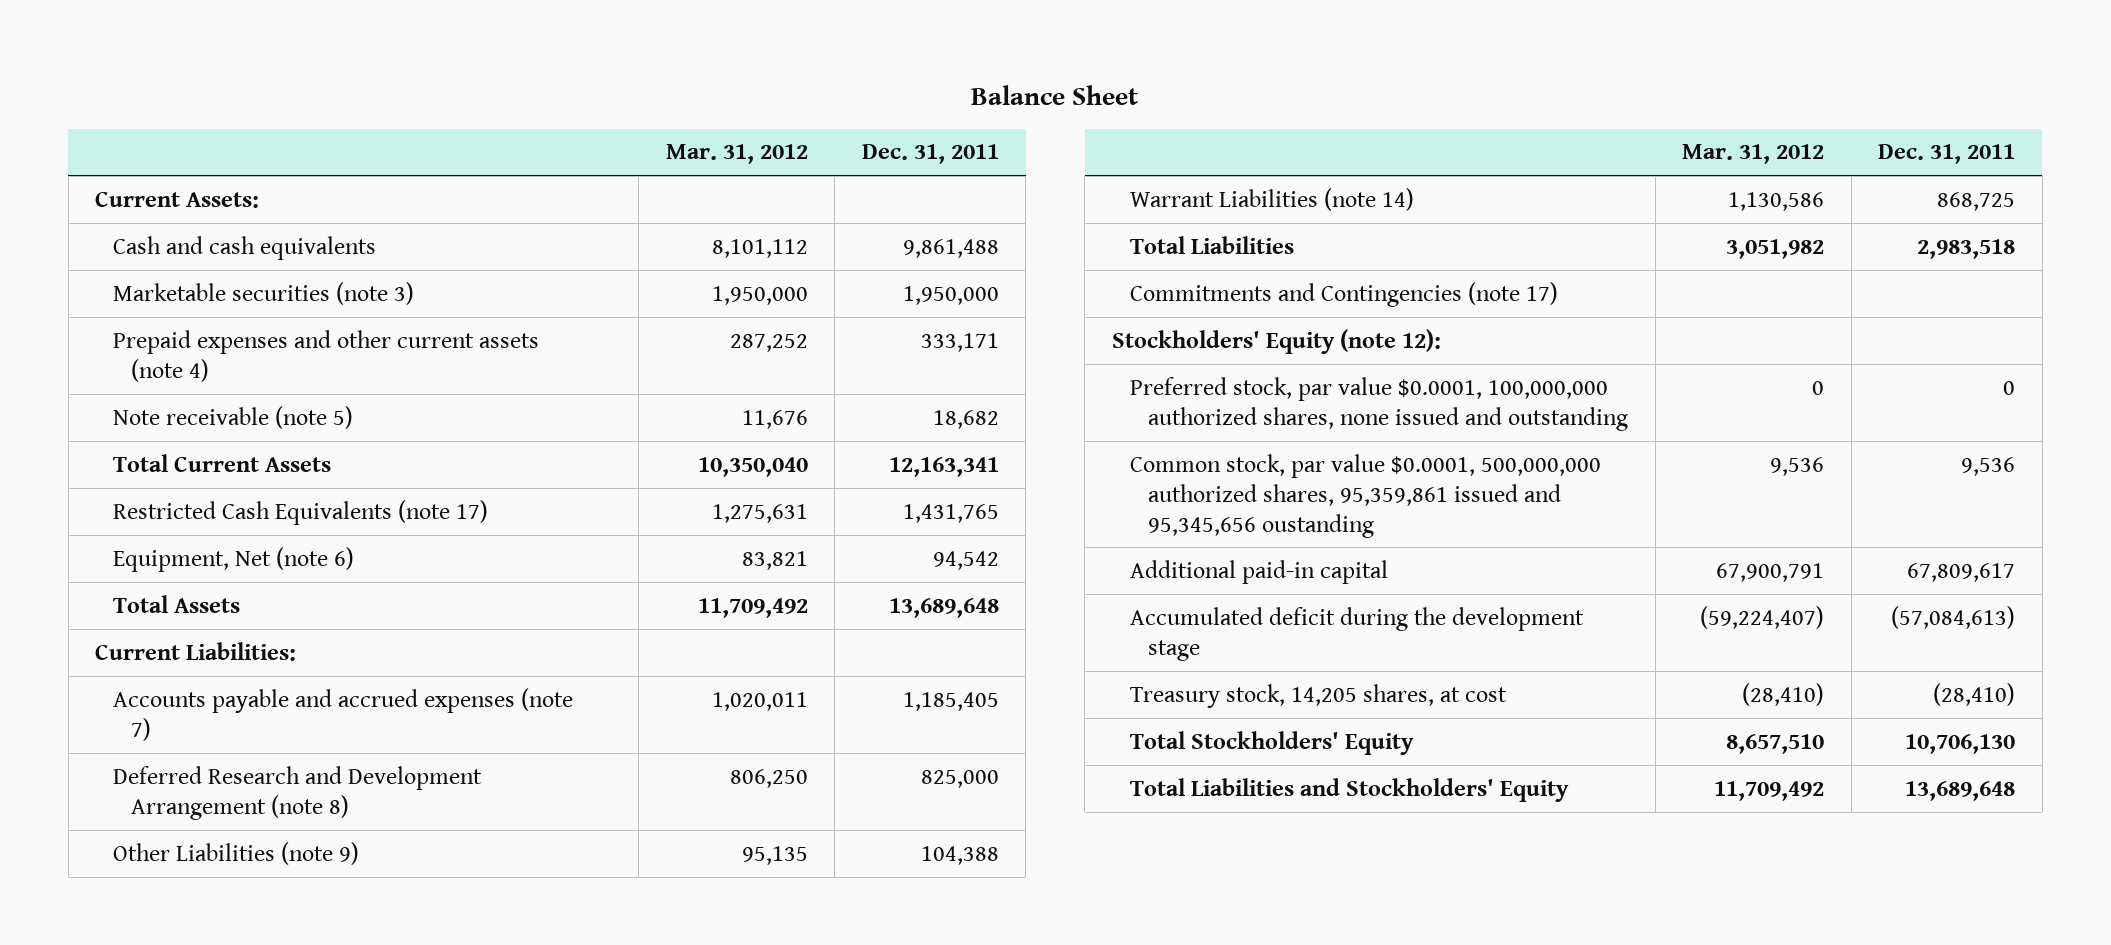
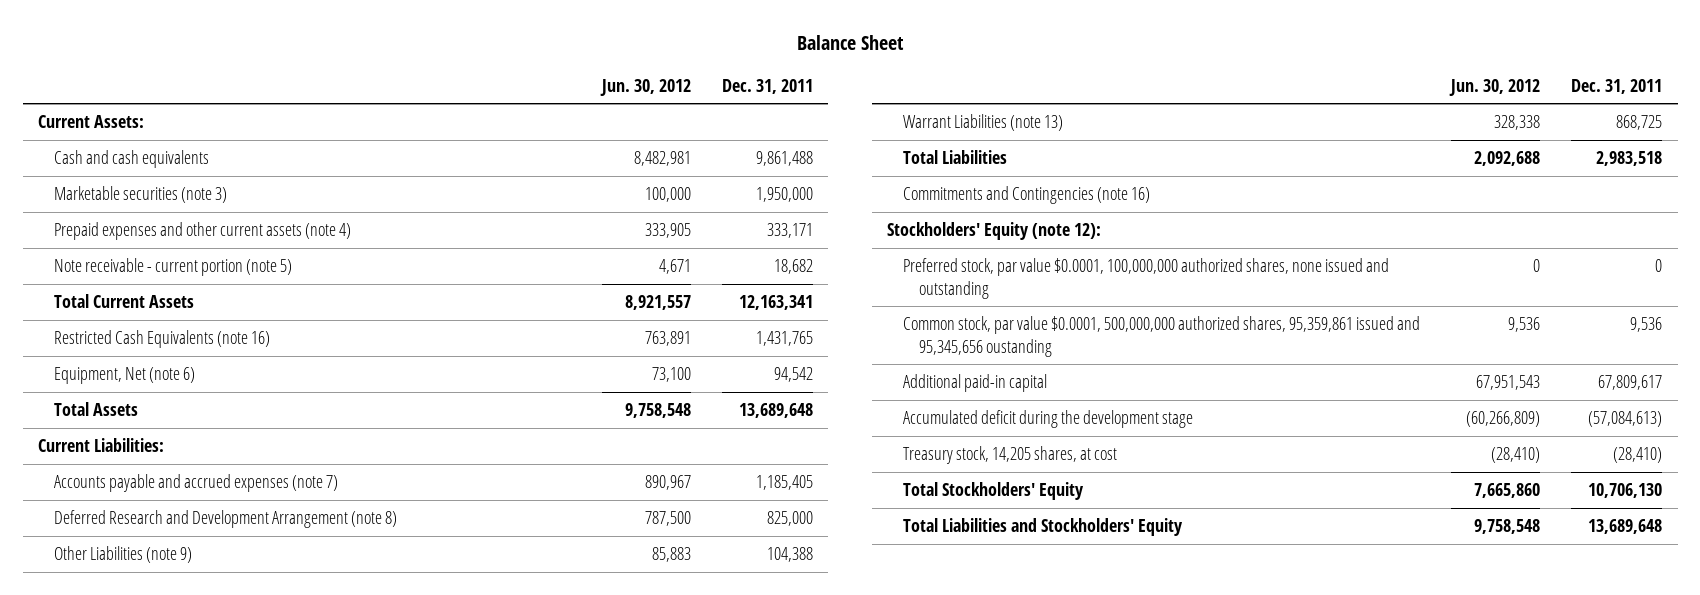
[665,144,808,165] Mar. 31, 2012 -> none
none -> [600,78,692,96] Jun. 30, 2012
[113,405,354,429] Note receivable (note 5) -> [54,258,293,277] Note receivable - current portion (note 5)
[113,499,489,525] Restricted Cash Equivalents (note 17) -> [54,330,271,349] Restricted Cash Equivalents (note 16)
[1129,187,1414,211] Warrant Liabilities (note 14) -> [903,114,1064,132] Warrant Liabilities (note 13)
[1129,281,1558,307] Commitments and Contingencies (note 17) -> [903,186,1151,205] Commitments and Contingencies (note 16)

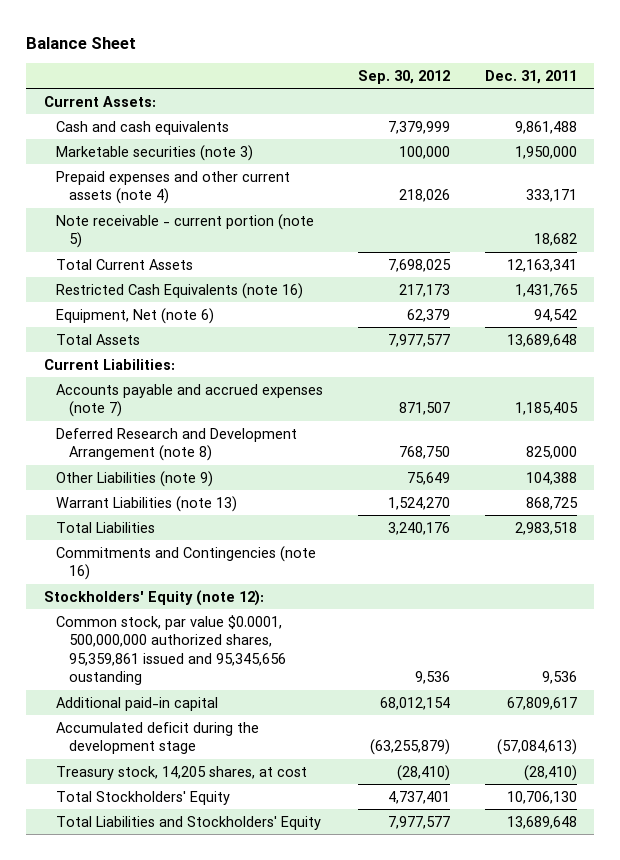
[600,78,692,96] Jun. 30, 2012 -> none
none -> [357,69,450,84] Sep. 30, 2012
[903,258,1390,299] Preferred stock, par value $0.0001, 100,000,000 authorized shares, none issued and outstanding -> none

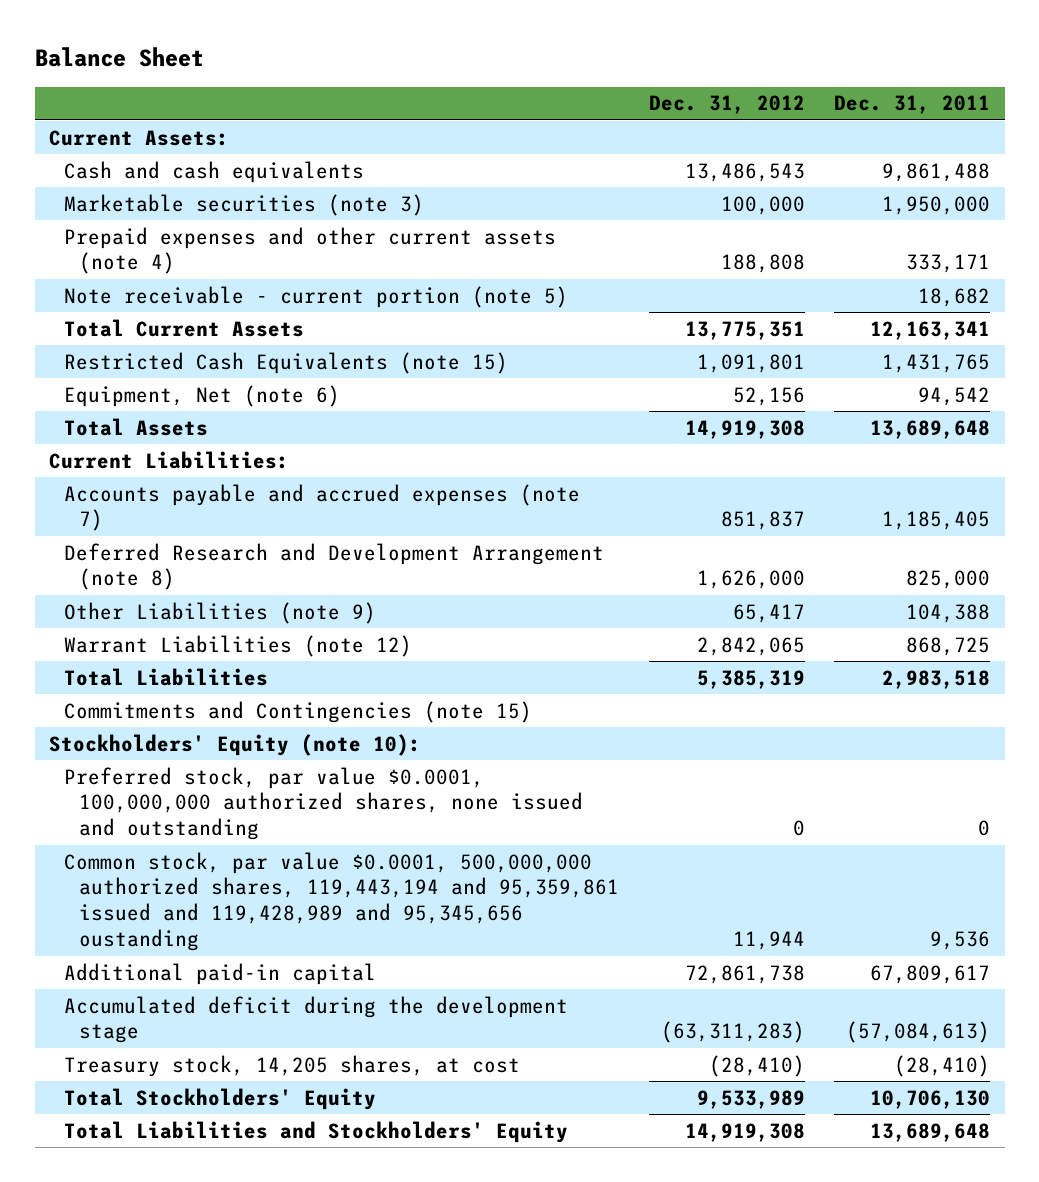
[357,69,450,84] Sep. 30, 2012 -> none
none -> [648,95,805,115] Dec. 31, 2012
[56,282,304,299] Restricted Cash Equivalents (note 16) -> [64,351,509,374] Restricted Cash Equivalents (note 15)
[56,495,238,512] Warrant Liabilities (note 13) -> [64,634,413,657] Warrant Liabilities (note 12)
[56,545,317,581] Commitments and Contingencies (note 16) -> [64,700,533,723] Commitments and Contingencies (note 15)
[43,589,264,606] Stockholders' Equity (note 12): -> [49,733,422,756] Stockholders' Equity (note 10):
none -> [64,766,584,841] Preferred stock, par value $0.0001, 100,000,000 authorized shares, none issued and outstanding
[56,614,286,686] Common stock, par value $0.0001, 500,000,000 authorized shares, 95,359,861 issued and 95,345,656 oustanding -> [64,851,620,952] Common stock, par value $0.0001, 500,000,000 authorized shares, 119,443,194 and 95,359,861 issued and 119,428,989 and 95,345,656 oustanding

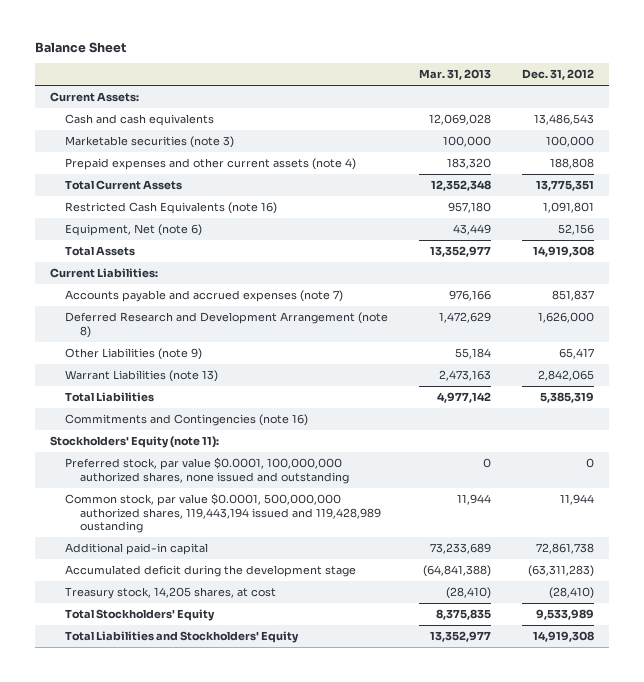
[833,95,990,115] Dec. 31, 2011 -> none
none -> [418,68,491,80] Mar. 31, 2013
[64,285,569,308] Note receivable - current portion (note 5) -> none
[64,351,509,374] Restricted Cash Equivalents (note 15) -> [65,202,278,215] Restricted Cash Equivalents (note 16)
[64,634,413,657] Warrant Liabilities (note 12) -> [65,370,219,383] Warrant Liabilities (note 13)
[64,700,533,723] Commitments and Contingencies (note 15) -> [65,414,309,427] Commitments and Contingencies (note 16)
[49,733,422,756] Stockholders' Equity (note 10): -> [50,436,220,449] Stockholders' Equity (note 11):
[64,851,620,952] Common stock, par value $0.0001, 500,000,000 authorized shares, 119,443,194 and 95,359,861 issued and 119,428,989 and 95,345,656 oustanding -> [65,493,382,534] Common stock, par value $0.0001, 500,000,000 authorized shares, 119,443,194 issued and 119,428,989 oustanding

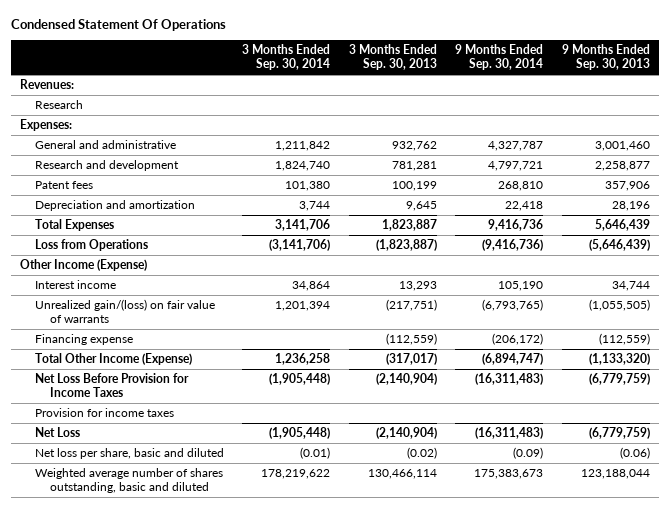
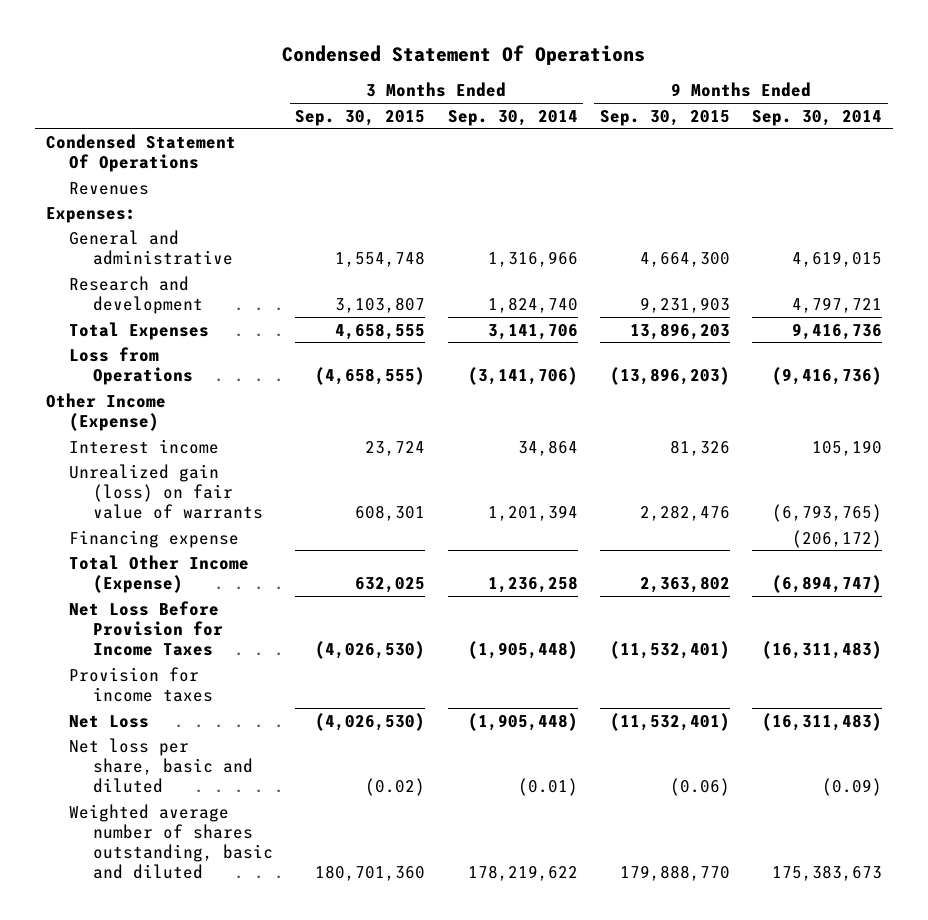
[348,44,437,71] 3 Months Ended Sep. 30, 2013 -> none
[561,44,650,71] 9 Months Ended Sep. 30, 2013 -> none
none -> [295,109,426,126] Sep. 30, 2015
none -> [599,109,730,126] Sep. 30, 2015
[20,79,75,90] Revenues: -> none
none -> [45,133,236,172] Condensed Statement Of Operations
[35,100,84,110] Research -> [69,181,150,195] Revenues
[275,141,331,152] 1,211,842 -> [487,250,578,267] 1,316,966
[488,141,544,152] 4,327,787 -> [792,250,883,267] 4,619,015
[35,181,94,190] Patent fees -> none
[35,200,196,212] Depreciation and amortization -> none
[35,299,216,323] Unrealized gain/(loss) on fair value of warrants -> [69,463,263,520] Unrealized gain (loss) on fair value of warrants

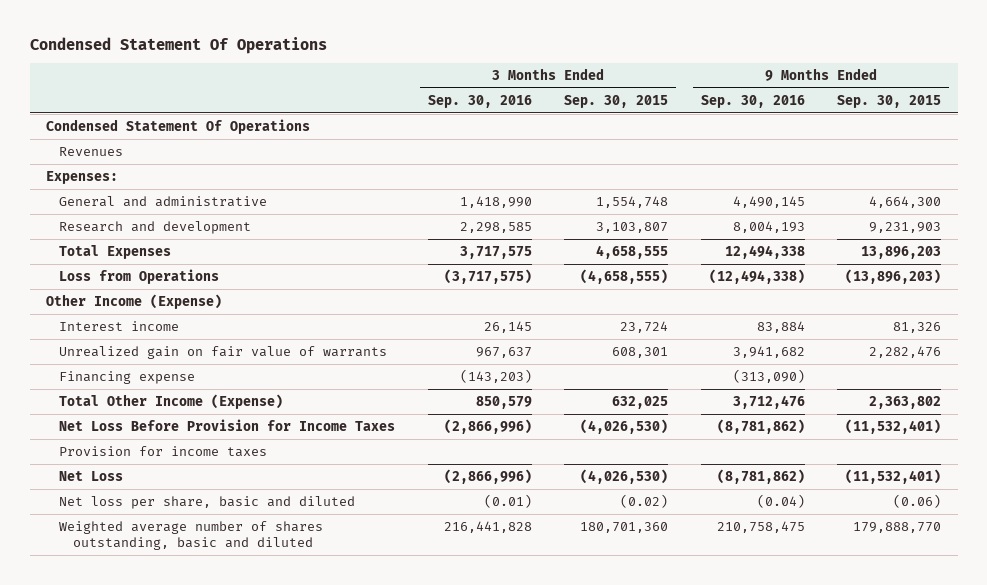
[447,109,578,126] Sep. 30, 2014 -> none
[752,109,883,126] Sep. 30, 2014 -> none
none -> [427,94,532,108] Sep. 30, 2016
none -> [700,94,805,108] Sep. 30, 2016
[69,463,263,520] Unrealized gain (loss) on fair value of warrants -> [59,346,388,360] Unrealized gain on fair value of warrants

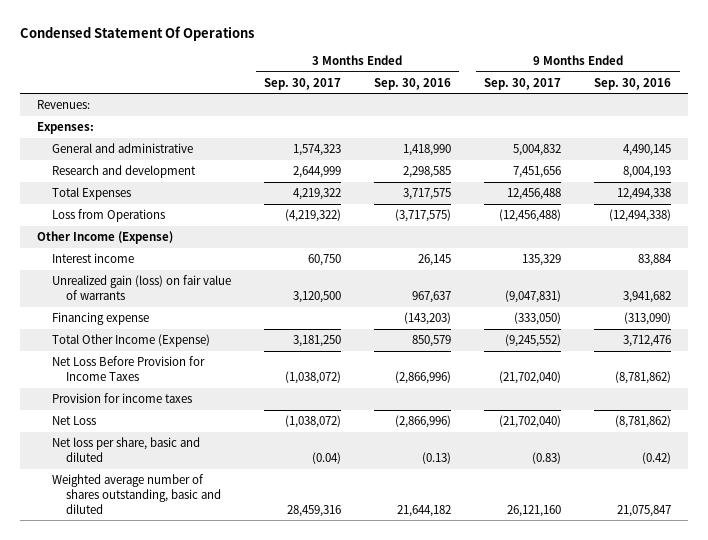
[564,94,669,108] Sep. 30, 2015 -> none
[837,94,942,108] Sep. 30, 2015 -> none
none -> [263,77,341,90] Sep. 30, 2017
none -> [484,77,562,90] Sep. 30, 2017
[45,119,310,135] Condensed Statement Of Operations -> none
[59,147,124,157] Revenues -> [36,100,90,110] Revenues:
[59,346,388,360] Unrealized gain on fair value of warrants -> [51,275,231,300] Unrealized gain (loss) on fair value of warrants
[483,494,532,509] (0.01) -> [422,451,452,464] (0.13)
[756,494,805,509] (0.04) -> [642,451,672,464] (0.42)
[443,521,532,534] 216,441,828 -> [397,504,452,517] 21,644,182
[716,521,805,534] 210,758,475 -> [617,504,672,517] 21,075,847

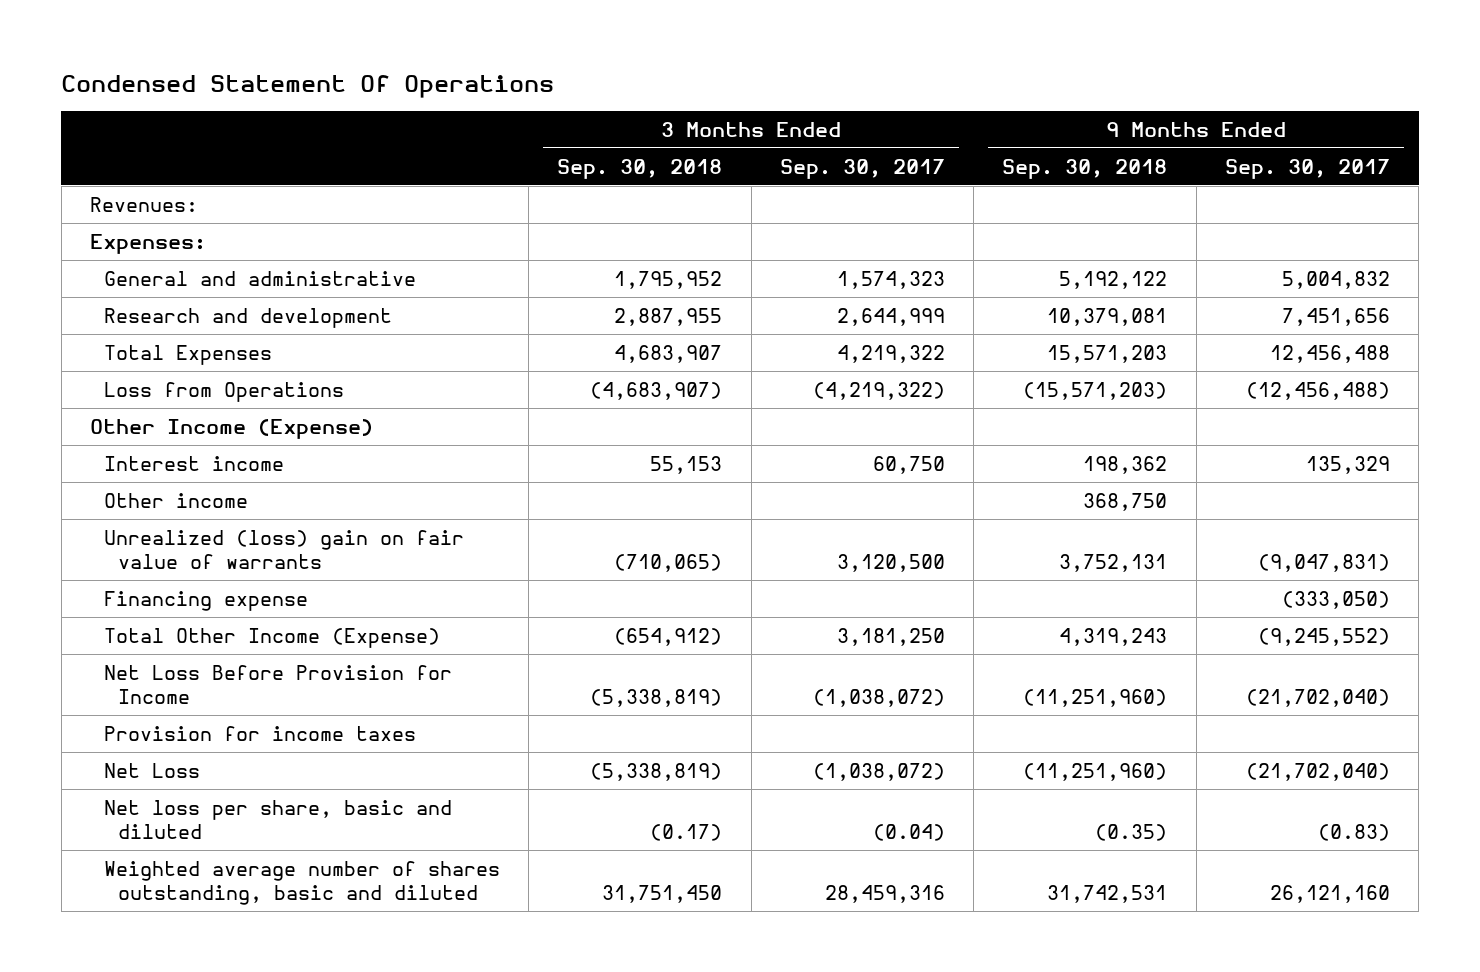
[374,77,452,90] Sep. 30, 2016 -> none
[594,77,672,90] Sep. 30, 2016 -> none
none -> [557,158,723,179] Sep. 30, 2018
none -> [1002,158,1168,179] Sep. 30, 2018
none -> [103,492,248,508] Other income
[51,275,231,300] Unrealized gain (loss) on fair value of warrants -> [103,529,464,570] Unrealized (loss) gain on fair value of warrants
[51,356,205,381] Net Loss Before Provision for Income Taxes -> [103,664,452,705] Net Loss Before Provision for Income

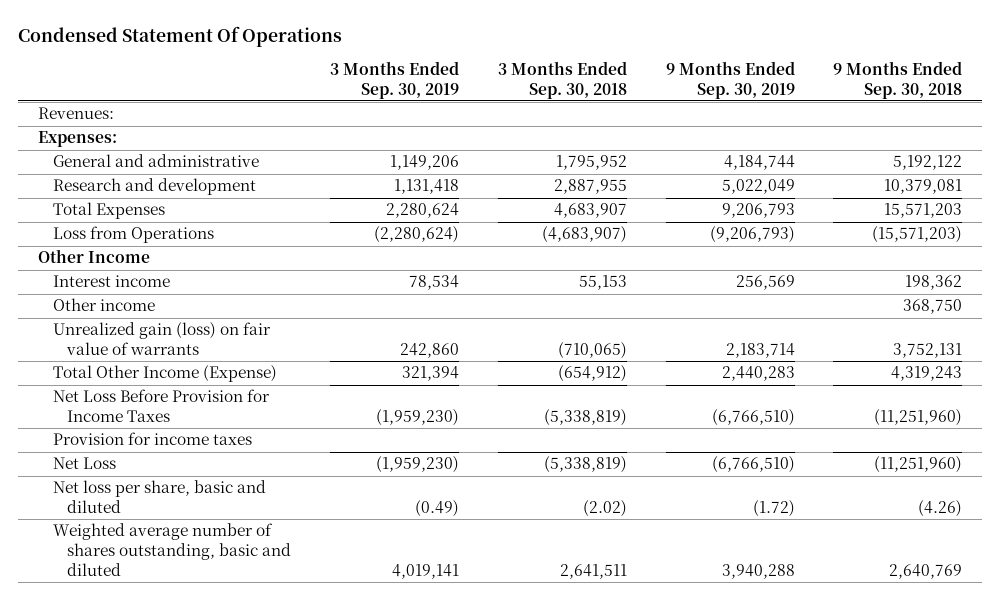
[779,158,945,179] Sep. 30, 2017 -> none
[1224,158,1390,179] Sep. 30, 2017 -> none
none -> [330,60,460,99] 3 Months Ended Sep. 30, 2019
none -> [665,60,795,99] 9 Months Ended Sep. 30, 2019
[90,418,374,439] Other Income (Expense) -> [37,249,150,264] Other Income
[103,590,308,611] Financing expense -> none
[103,529,464,570] Unrealized (loss) gain on fair value of warrants -> [52,322,271,356] Unrealized gain (loss) on fair value of warrants
[103,664,452,705] Net Loss Before Provision for Income -> [52,389,270,423] Net Loss Before Provision for Income Taxes
[650,824,723,842] (0.17) -> [582,500,627,518] (2.02)
[1095,824,1168,842] (0.35) -> [918,500,963,518] (4.26)
[602,885,723,904] 31,751,450 -> [559,563,627,579] 2,641,511
[1047,885,1168,904] 31,742,531 -> [889,563,963,579] 2,640,769

